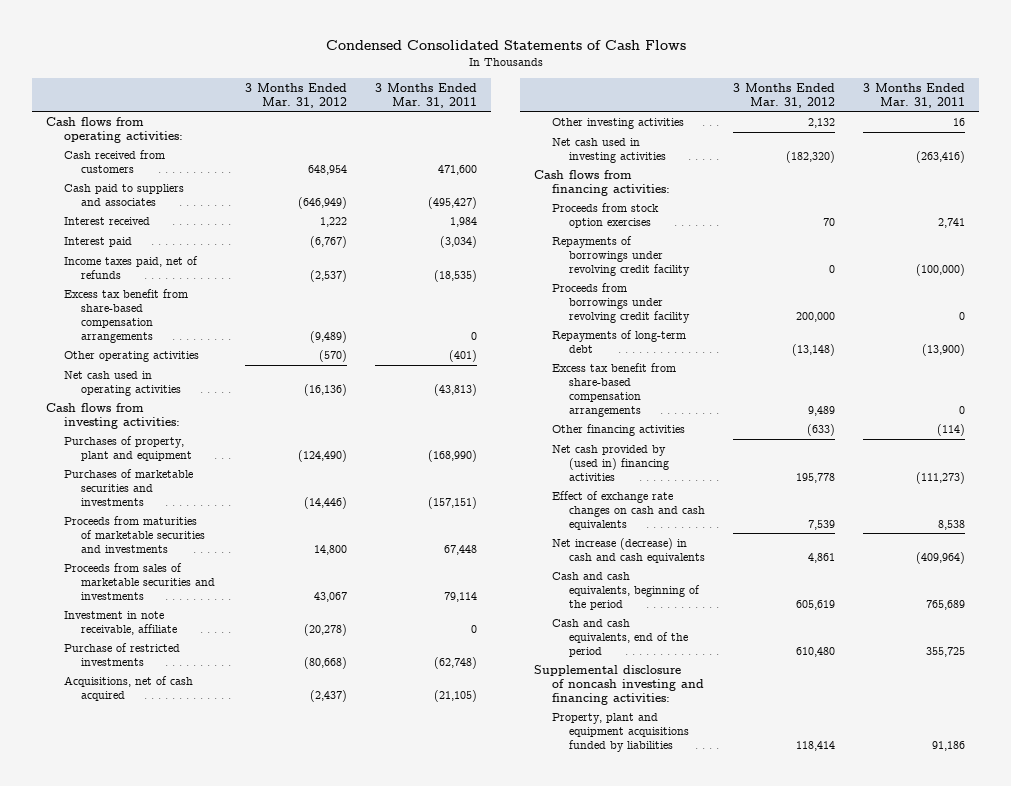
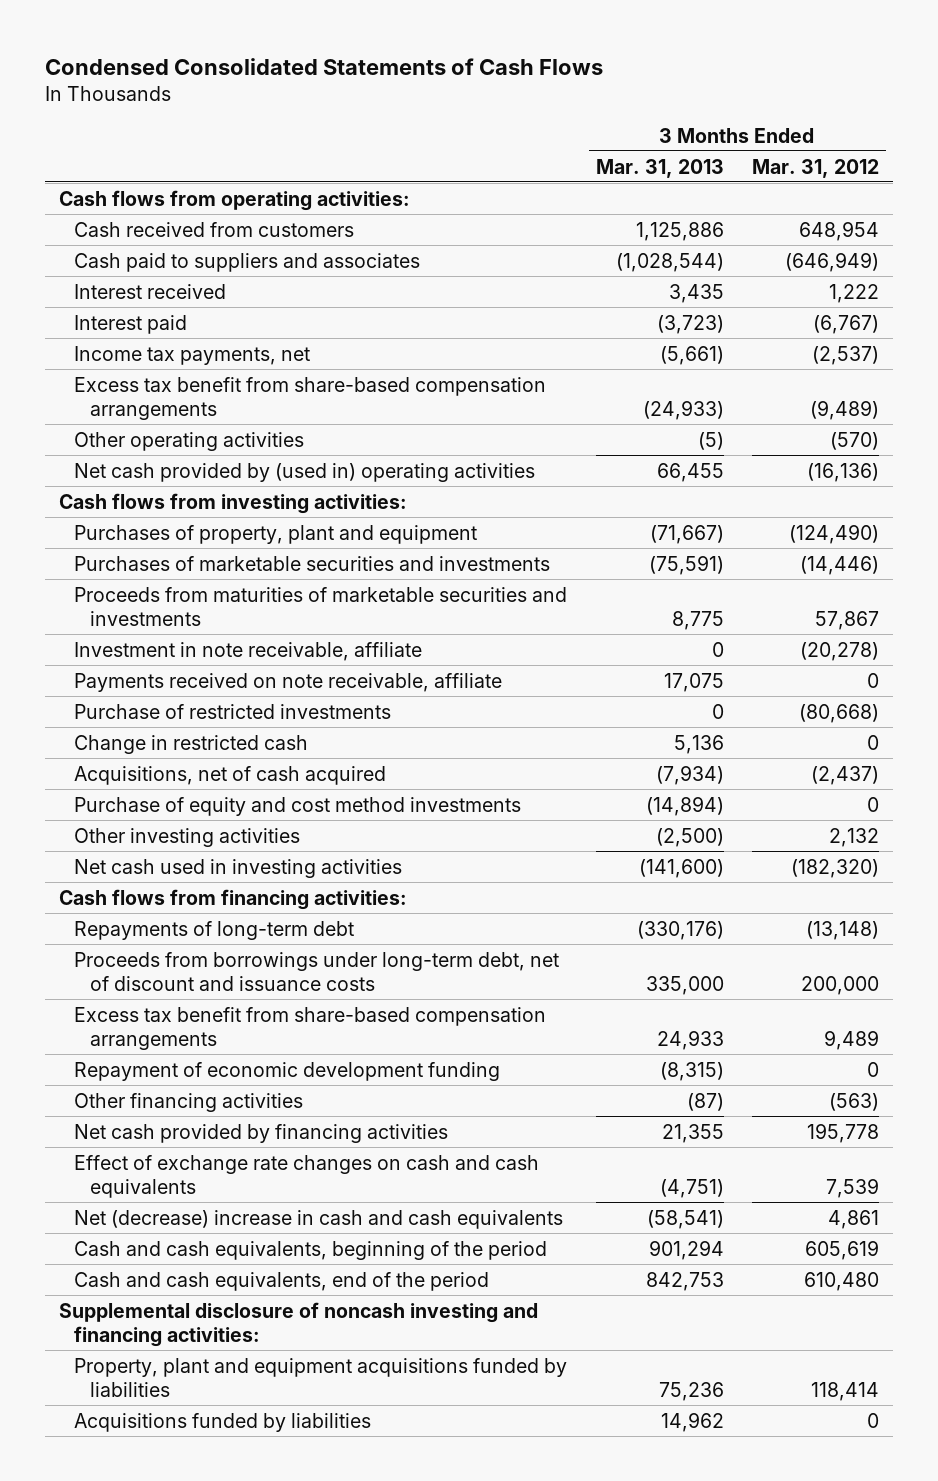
[374,82,477,108] 3 Months Ended Mar. 31, 2011 -> none
none -> [595,158,724,178] Mar. 31, 2013
[63,255,198,279] Income taxes paid, net of refunds -> [74,345,311,365] Income tax payments, net
[63,370,182,396] Net cash used in operating activities -> [74,462,536,482] Net cash provided by (used in) operating activities
[63,562,216,600] Proceeds from sales of marketable securities and investments -> none
[314,544,348,555] 14,800 -> [814,611,879,631] 57,867
none -> [74,672,503,692] Payments received on note receivable, affiliate
none -> [74,734,309,754] Change in restricted cash
none -> [74,796,522,816] Purchase of equity and cost method investments
[551,202,659,228] Proceeds from stock option exercises -> none
[551,235,691,276] Repayments of borrowings under revolving credit facility -> none
[551,282,691,323] Proceeds from borrowings under revolving credit facility -> none
none -> [74,951,560,992] Proceeds from borrowings under long-term debt, net of discount and issuance costs
none -> [74,1061,501,1081] Repayment of economic development funding
[807,423,836,436] (633) -> [828,1092,879,1111] (563)
[551,444,670,481] Net cash provided by (used in) financing activities -> [74,1123,449,1143] Net cash provided by financing activities
[551,537,706,563] Net increase (decrease) in cash and cash equivalents -> [74,1209,564,1229] Net (decrease) increase in cash and cash equivalents
none -> [74,1412,372,1432] Acquisitions funded by liabilities

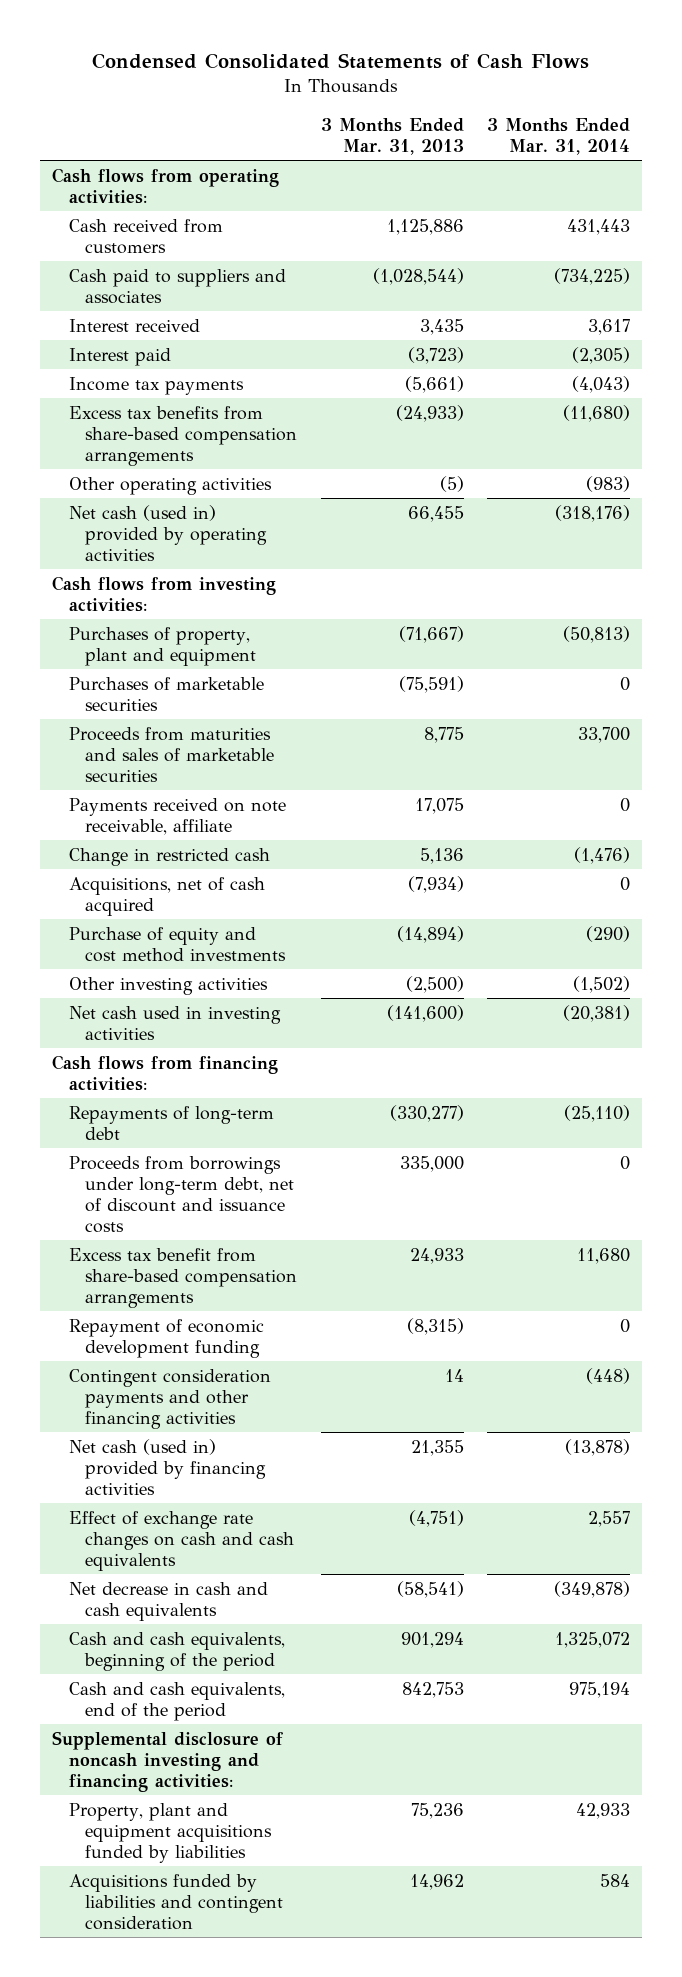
[751,158,879,178] Mar. 31, 2012 -> none
none -> [487,117,631,155] 3 Months Ended Mar. 31, 2014
[74,345,311,365] Income tax payments, net -> [68,376,244,395] Income tax payments
[74,376,547,421] Excess tax benefit from share-based compensation arrangements -> [68,405,298,466] Excess tax benefits from share-based compensation arrangements
[74,462,536,482] Net cash provided by (used in) operating activities -> [68,504,268,561] Net cash (used in) provided by operating activities
[74,641,423,661] Investment in note receivable, affiliate -> none
[74,555,551,571] Purchases of marketable securities and investments -> [68,676,264,711] Purchases of marketable securities
[74,586,568,627] Proceeds from maturities of marketable securities and investments -> [68,726,275,782] Proceeds from maturities and sales of marketable securities
[74,703,392,719] Purchase of restricted investments -> none
[636,920,724,940] (330,176) -> [389,1104,464,1122] (330,277)
[74,1092,304,1112] Other financing activities -> [68,1368,271,1429] Contingent consideration payments and other financing activities
[686,1092,724,1111] (87) -> [444,1368,464,1382] 14
[74,1123,449,1143] Net cash provided by financing activities -> [68,1438,267,1495] Net cash (used in) provided by financing activities
[74,1209,564,1229] Net (decrease) increase in cash and cash equivalents -> [68,1581,268,1621] Net decrease in cash and cash equivalents
[74,1412,372,1432] Acquisitions funded by liabilities -> [68,1873,284,1930] Acquisitions funded by liabilities and contingent consideration

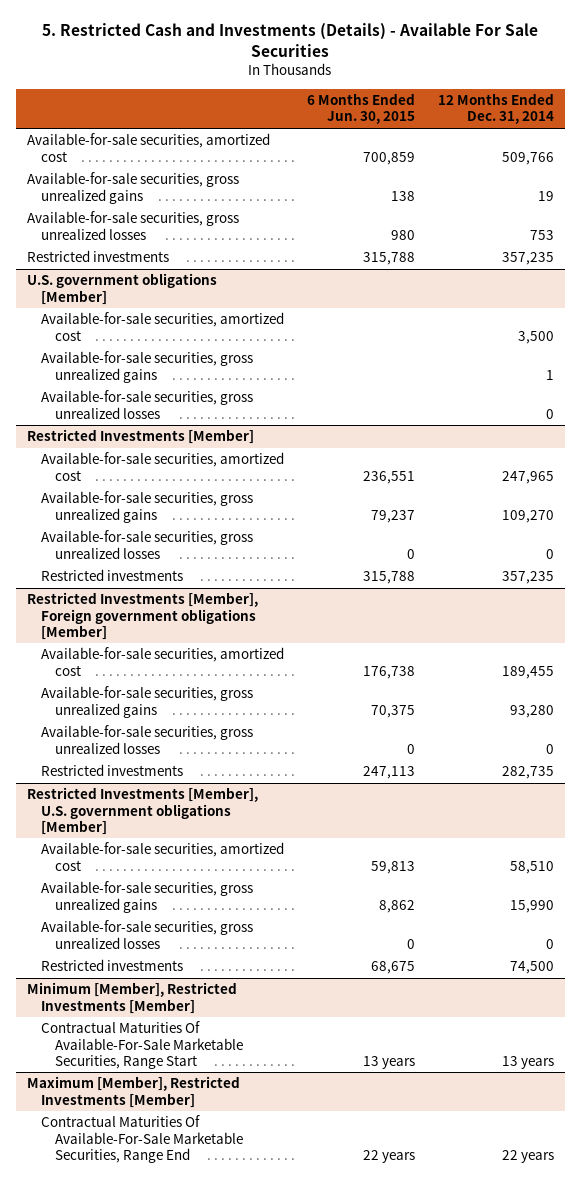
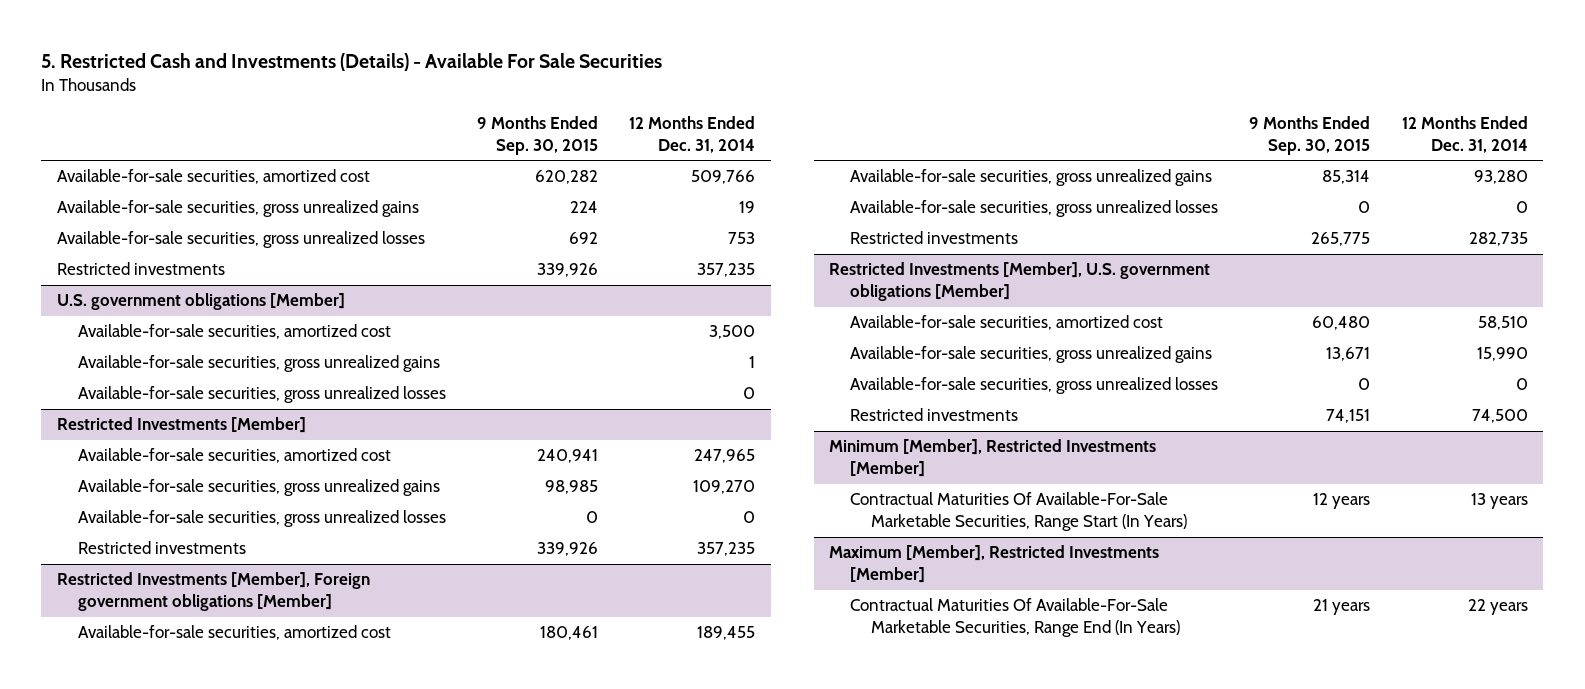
[306,93,415,125] 6 Months Ended Jun. 30, 2015 -> none
none -> [477,116,599,155] 9 Months Ended Sep. 30, 2015
[40,1021,243,1069] Contractual Maturities Of Available-For-Sale Marketable Securities, Range Start -> [850,492,1188,532] Contractual Maturities Of Available-For-Sale Marketable Securities, Range Start (In Years)
[40,1115,243,1163] Contractual Maturities Of Available-For-Sale Marketable Securities, Range End -> [850,598,1181,638] Contractual Maturities Of Available-For-Sale Marketable Securities, Range End (In Years)

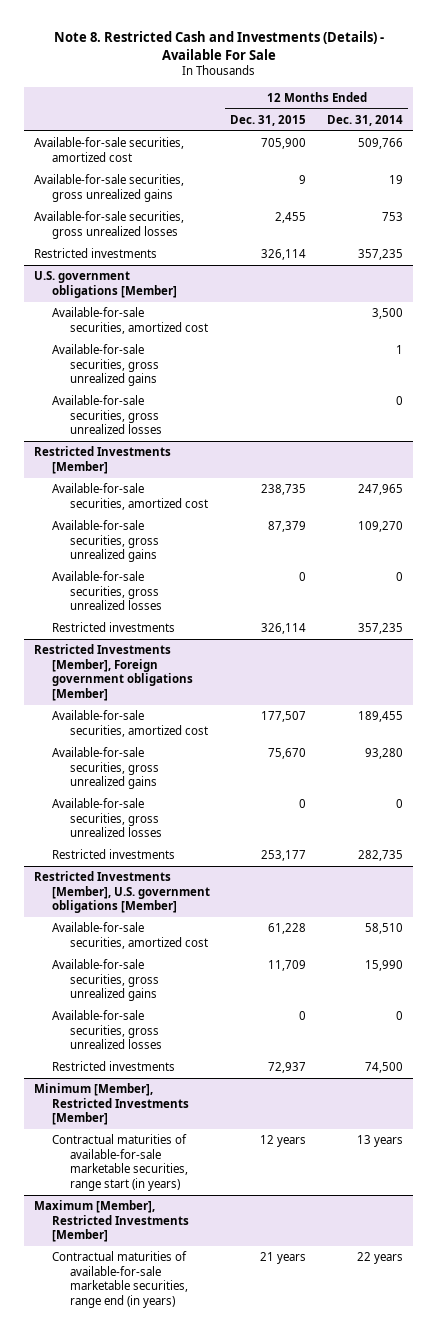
[41,52,663,71] 5. Restricted Cash and Investments (Details) - Available For Sale Securities -> [53,30,384,60] Note 8. Restricted Cash and Investments (Details) - Available For Sale
[477,116,599,155] 9 Months Ended Sep. 30, 2015 -> none
none -> [230,114,307,126] Dec. 31, 2015
[850,492,1188,532] Contractual Maturities Of Available-For-Sale Marketable Securities, Range Start (In Years) -> [51,1134,188,1191] Contractual maturities of available-for-sale marketable securities, range start (in years)
[850,598,1181,638] Contractual Maturities Of Available-For-Sale Marketable Securities, Range End (In Years) -> [51,1251,188,1308] Contractual maturities of available-for-sale marketable securities, range end (in years)

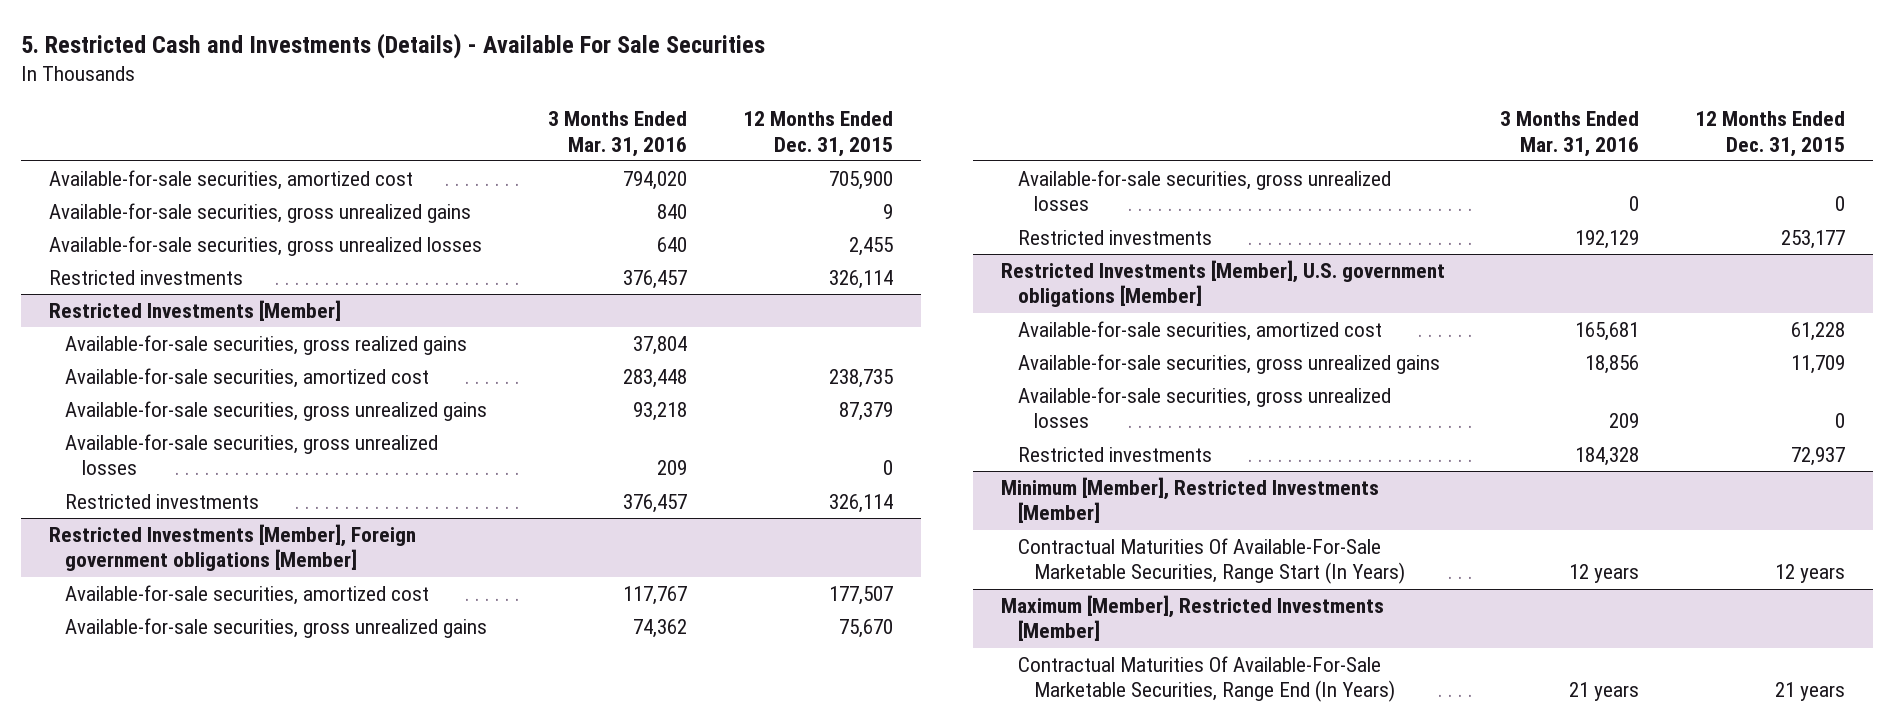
[53,30,384,60] Note 8. Restricted Cash and Investments (Details) - Available For Sale -> [20,33,765,60] 5. Restricted Cash and Investments (Details) - Available For Sale Securities
[326,114,403,126] Dec. 31, 2014 -> none
none -> [548,111,688,157] 3 Months Ended Mar. 31, 2016
[34,271,177,298] U.S. government obligations [Member] -> none
[51,307,208,334] Available-for-sale securities, amortized cost -> none
[51,344,159,387] Available-for-sale securities, gross unrealized gains -> none
[51,395,162,435] Available-for-sale securities, gross unrealized losses -> none
none -> [65,335,468,356] Available-for-sale securities, gross realized gains
[51,1134,188,1191] Contractual maturities of available-for-sale marketable securities, range start (in years) -> [1017,538,1406,585] Contractual Maturities Of Available-For-Sale Marketable Securities, Range Start (In Years)
[51,1251,188,1308] Contractual maturities of available-for-sale marketable securities, range end (in years) -> [1017,656,1396,703] Contractual Maturities Of Available-For-Sale Marketable Securities, Range End (In Years)

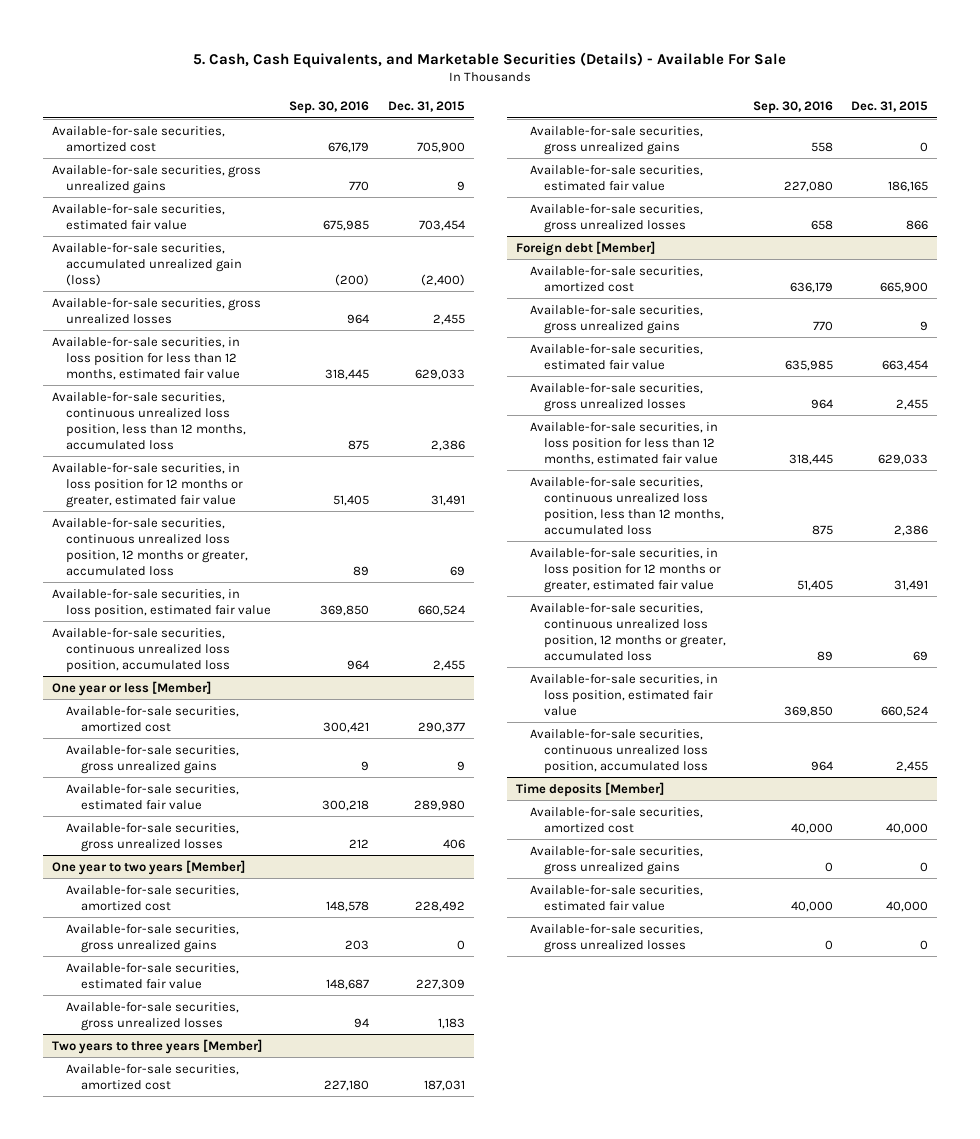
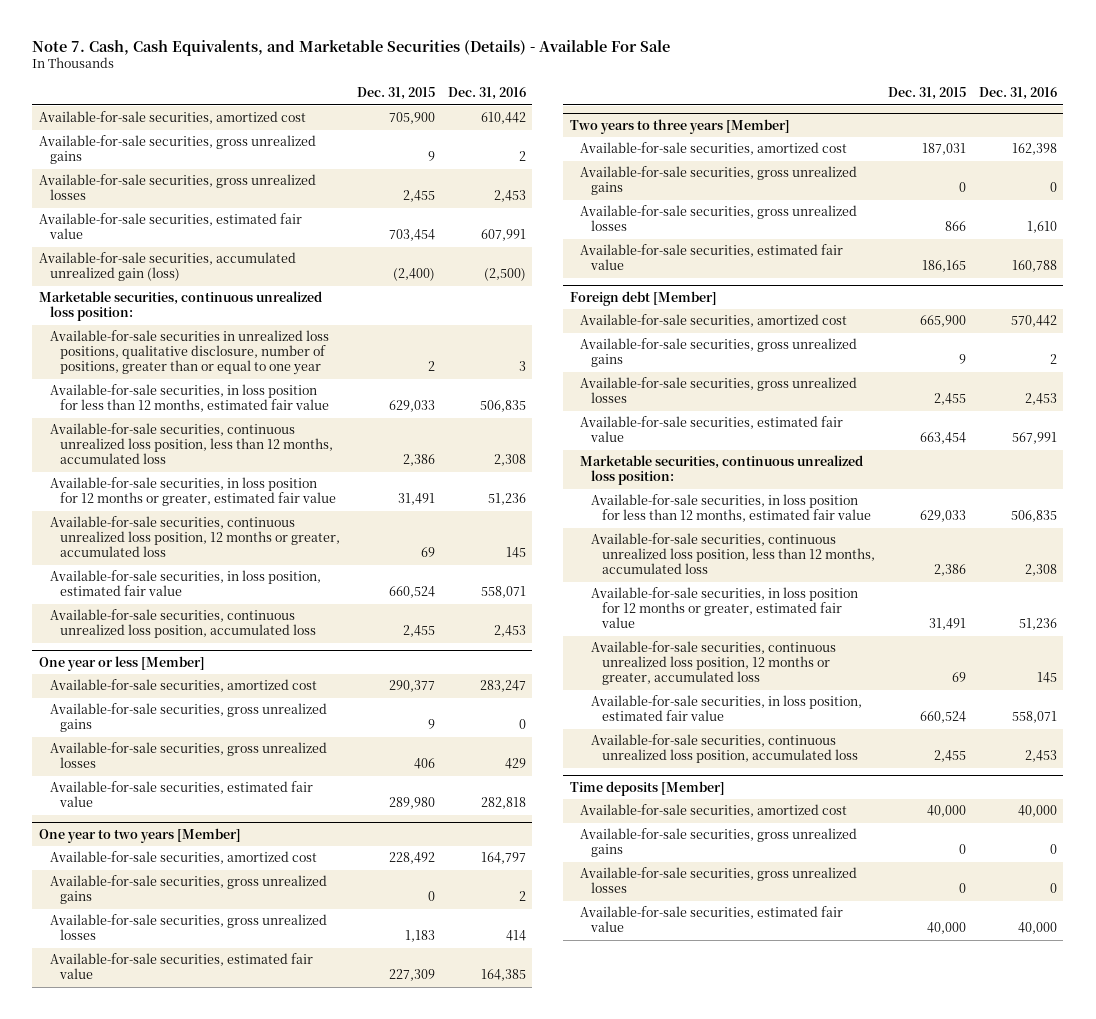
[193,51,787,68] 5. Cash, Cash Equivalents, and Marketable Securities (Details) - Available For Sale -> [32,39,671,56] Note 7. Cash, Cash Equivalents, and Marketable Securities (Details) - Available For Sale
[289,101,370,115] Sep. 30, 2016 -> none
none -> [447,87,526,101] Dec. 31, 2016
[52,297,262,324] Available-for-sale securities, gross unrealized losses -> [38,174,316,201] Available-for-sale securities, gross unrealized losses
none -> [38,291,322,322] Marketable securities, continuous unrealized loss position:
none -> [49,330,329,376] Available-for-sale securities in unrealized loss positions, qualitative disclosure, number of positions, greater than or equal to one year
[66,783,240,810] Available-for-sale securities, estimated fair value -> [49,781,313,808] Available-for-sale securities, estimated fair value
[66,962,240,989] Available-for-sale securities, estimated fair value -> [49,953,313,980] Available-for-sale securities, estimated fair value
[529,164,703,191] Available-for-sale securities, estimated fair value -> [580,244,844,271] Available-for-sale securities, estimated fair value
[529,343,703,370] Available-for-sale securities, estimated fair value -> [580,416,844,443] Available-for-sale securities, estimated fair value
none -> [580,455,864,486] Marketable securities, continuous unrealized loss position:
[529,884,703,911] Available-for-sale securities, estimated fair value -> [580,906,844,933] Available-for-sale securities, estimated fair value

